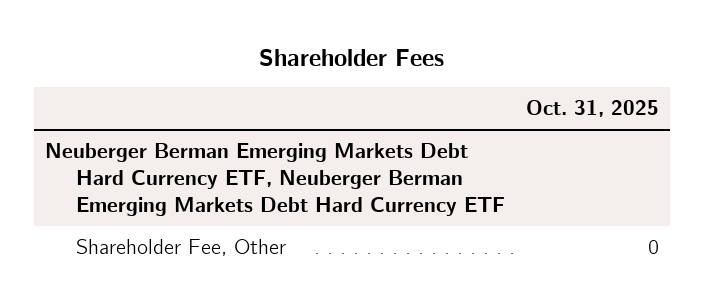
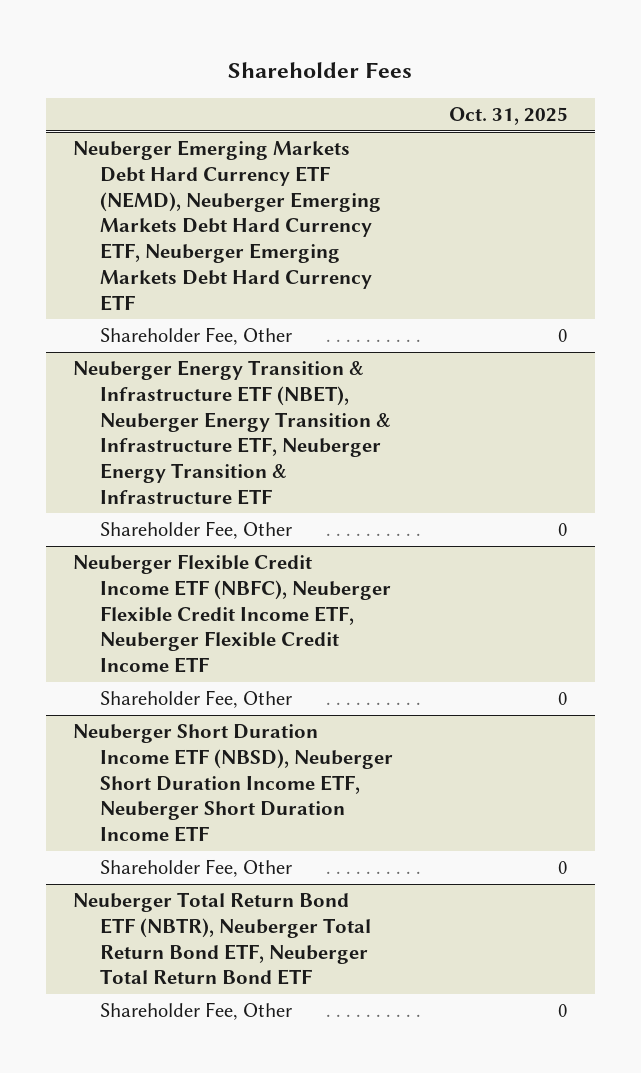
[44,143,505,216] Neuberger Berman Emerging Markets Debt Hard Currency ETF, Neuberger Berman Emerging Markets Debt Hard Currency ETF -> [73,140,382,311] Neuberger Emerging Markets Debt Hard Currency ETF (NEMD), Neuberger Emerging Markets Debt Hard Currency ETF, Neuberger Emerging Markets Debt Hard Currency ETF
none -> [73,360,392,505] Neuberger Energy Transition & Infrastructure ETF (NBET), Neuberger Energy Transition & Infrastructure ETF, Neuberger Energy Transition & Infrastructure ETF
none -> [100,521,293,540] Shareholder Fee, Other
none -> [73,554,392,674] Neuberger Flexible Credit Income ETF (NBFC), Neuberger Flexible Credit Income ETF, Neuberger Flexible Credit Income ETF
none -> [100,690,293,709] Shareholder Fee, Other
none -> [73,724,394,843] Neuberger Short Duration Income ETF (NBSD), Neuberger Short Duration Income ETF, Neuberger Short Duration Income ETF
none -> [100,859,293,878] Shareholder Fee, Other
none -> [73,892,372,986] Neuberger Total Return Bond ETF (NBTR), Neuberger Total Return Bond ETF, Neuberger Total Return Bond ETF
none -> [100,1002,293,1021] Shareholder Fee, Other

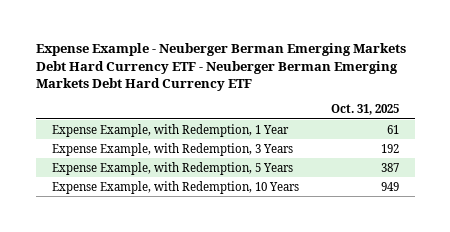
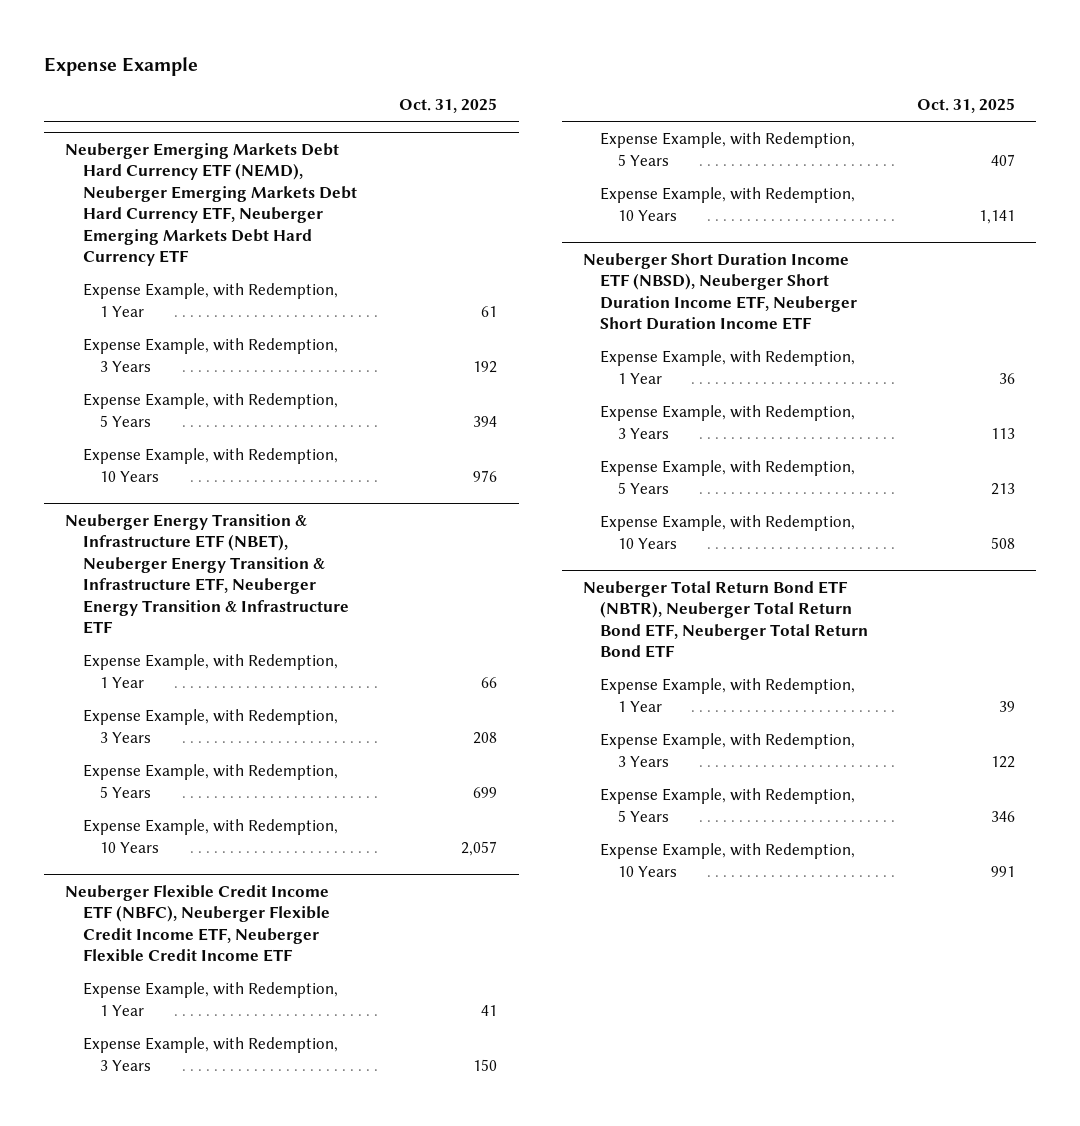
[35,43,406,92] Expense Example - Neuberger Berman Emerging Markets Debt Hard Currency ETF - Neuberger Berman Emerging Markets Debt Hard Currency ETF -> [44,56,199,76] Expense Example
none -> [65,143,357,266] Neuberger Emerging Markets Debt Hard Currency ETF (NEMD), Neuberger Emerging Markets Debt Hard Currency ETF, Neuberger Emerging Markets Debt Hard Currency ETF
[380,162,399,172] 387 -> [473,415,498,427] 394
[380,181,399,191] 949 -> [473,469,498,482] 976
none -> [65,514,349,634] Neuberger Energy Transition & Infrastructure ETF (NBET), Neuberger Energy Transition & Infrastructure ETF, Neuberger Energy Transition & Infrastructure ETF
none -> [82,654,338,688] Expense Example, with Redemption, 1 Year
none -> [82,709,338,743] Expense Example, with Redemption, 3 Years
none -> [82,764,338,798] Expense Example, with Redemption, 5 Years
none -> [82,819,338,853] Expense Example, with Redemption, 10 Years
none -> [65,885,330,963] Neuberger Flexible Credit Income ETF (NBFC), Neuberger Flexible Credit Income ETF, Neuberger Flexible Credit Income ETF
none -> [82,982,338,1016] Expense Example, with Redemption, 1 Year
none -> [82,1037,338,1071] Expense Example, with Redemption, 3 Years
none -> [600,132,856,166] Expense Example, with Redemption, 5 Years
none -> [600,187,856,221] Expense Example, with Redemption, 10 Years
none -> [582,253,858,331] Neuberger Short Duration Income ETF (NBSD), Neuberger Short Duration Income ETF, Neuberger Short Duration Income ETF
none -> [600,350,856,384] Expense Example, with Redemption, 1 Year
none -> [600,405,856,439] Expense Example, with Redemption, 3 Years
none -> [600,460,856,494] Expense Example, with Redemption, 5 Years
none -> [600,515,856,549] Expense Example, with Redemption, 10 Years
none -> [582,581,869,659] Neuberger Total Return Bond ETF (NBTR), Neuberger Total Return Bond ETF, Neuberger Total Return Bond ETF
none -> [600,678,856,712] Expense Example, with Redemption, 1 Year
none -> [600,733,856,767] Expense Example, with Redemption, 3 Years
none -> [600,788,856,822] Expense Example, with Redemption, 5 Years
none -> [600,843,856,877] Expense Example, with Redemption, 10 Years

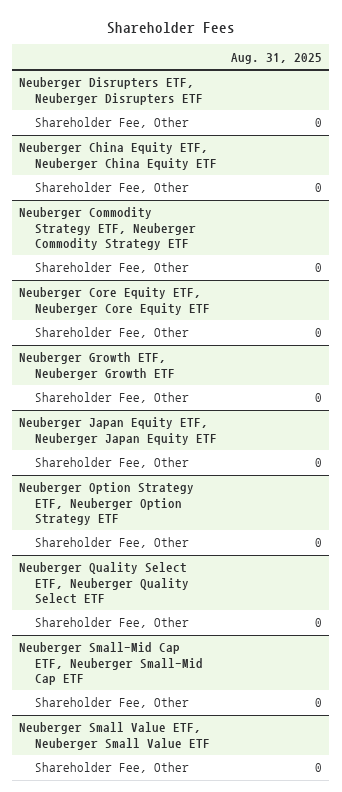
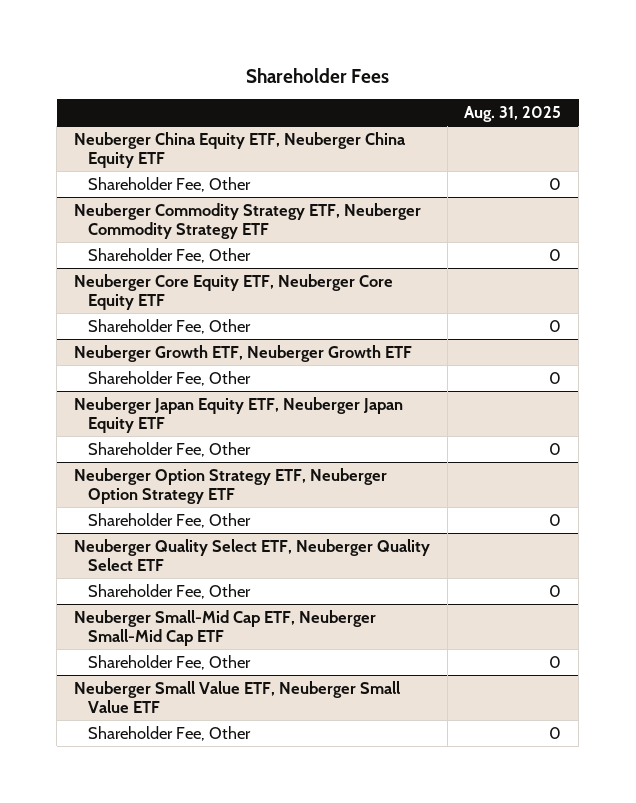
[19,77,204,105] Neuberger Disrupters ETF, Neuberger Disrupters ETF -> none
[35,117,190,129] Shareholder Fee, Other -> none

